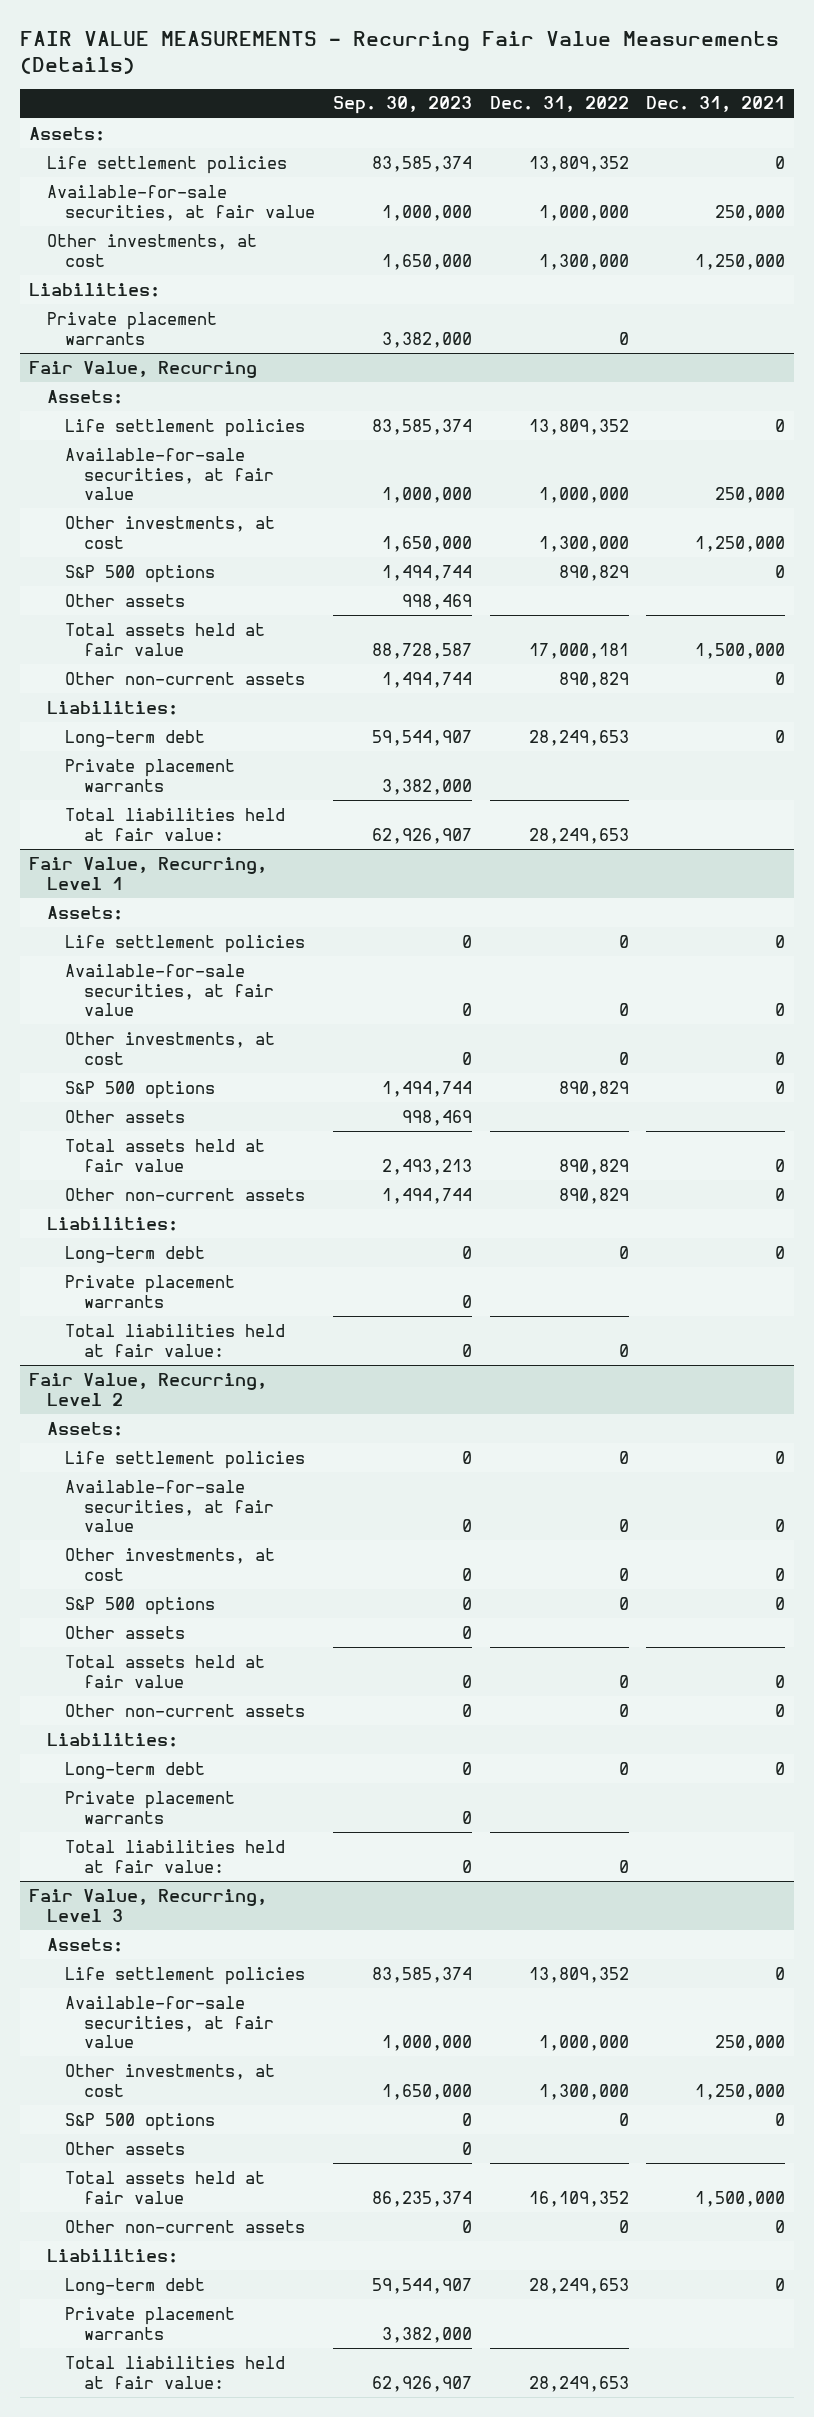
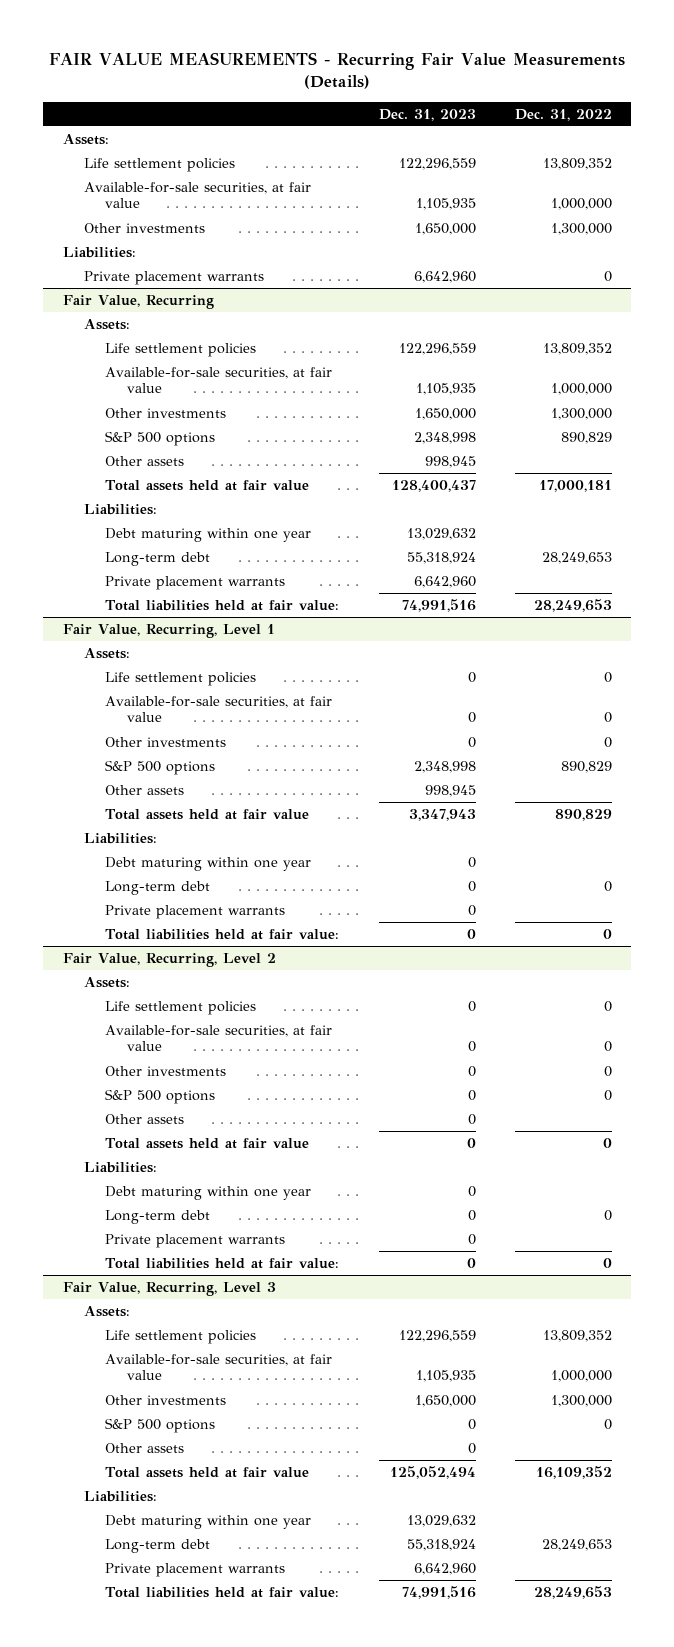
[332,96,472,115] Sep. 30, 2023 -> none
[646,96,786,113] Dec. 31, 2021 -> none
none -> [378,108,476,121] Dec. 31, 2023
[47,233,258,267] Other investments, at cost -> [83,223,205,234] Other investments
[65,515,276,549] Other investments, at cost -> [105,408,227,419] Other investments
[65,671,306,685] Other non-current assets -> none
none -> [105,528,312,543] Debt maturing within one year
[65,1031,276,1065] Other investments, at cost -> [105,737,227,748] Other investments
[65,1187,306,1201] Other non-current assets -> none
none -> [105,857,312,872] Debt maturing within one year
[65,1547,276,1581] Other investments, at cost -> [105,1066,227,1077] Other investments
[65,1703,306,1717] Other non-current assets -> none
none -> [105,1186,312,1201] Debt maturing within one year
[65,2063,276,2097] Other investments, at cost -> [105,1395,227,1406] Other investments
[65,2219,306,2233] Other non-current assets -> none
none -> [105,1515,312,1530] Debt maturing within one year

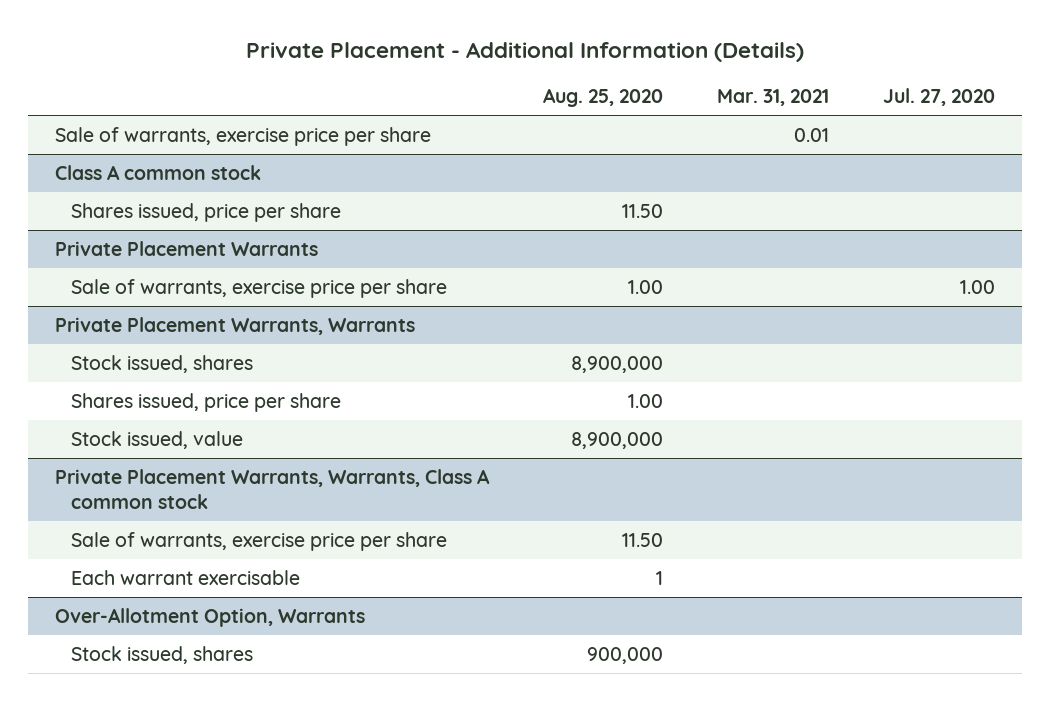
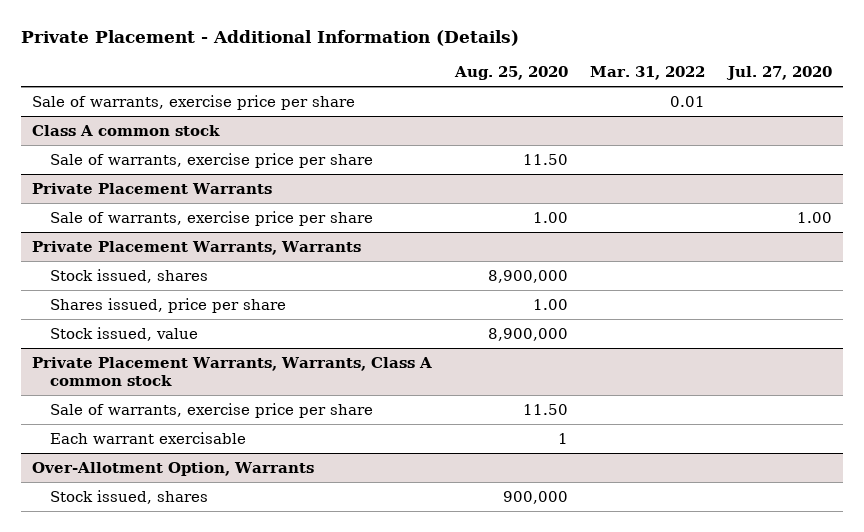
[717,89,830,107] Mar. 31, 2021 -> none
none -> [590,66,706,81] Mar. 31, 2022
[70,202,341,222] Shares issued, price per share -> [50,152,374,168] Sale of warrants, exercise price per share

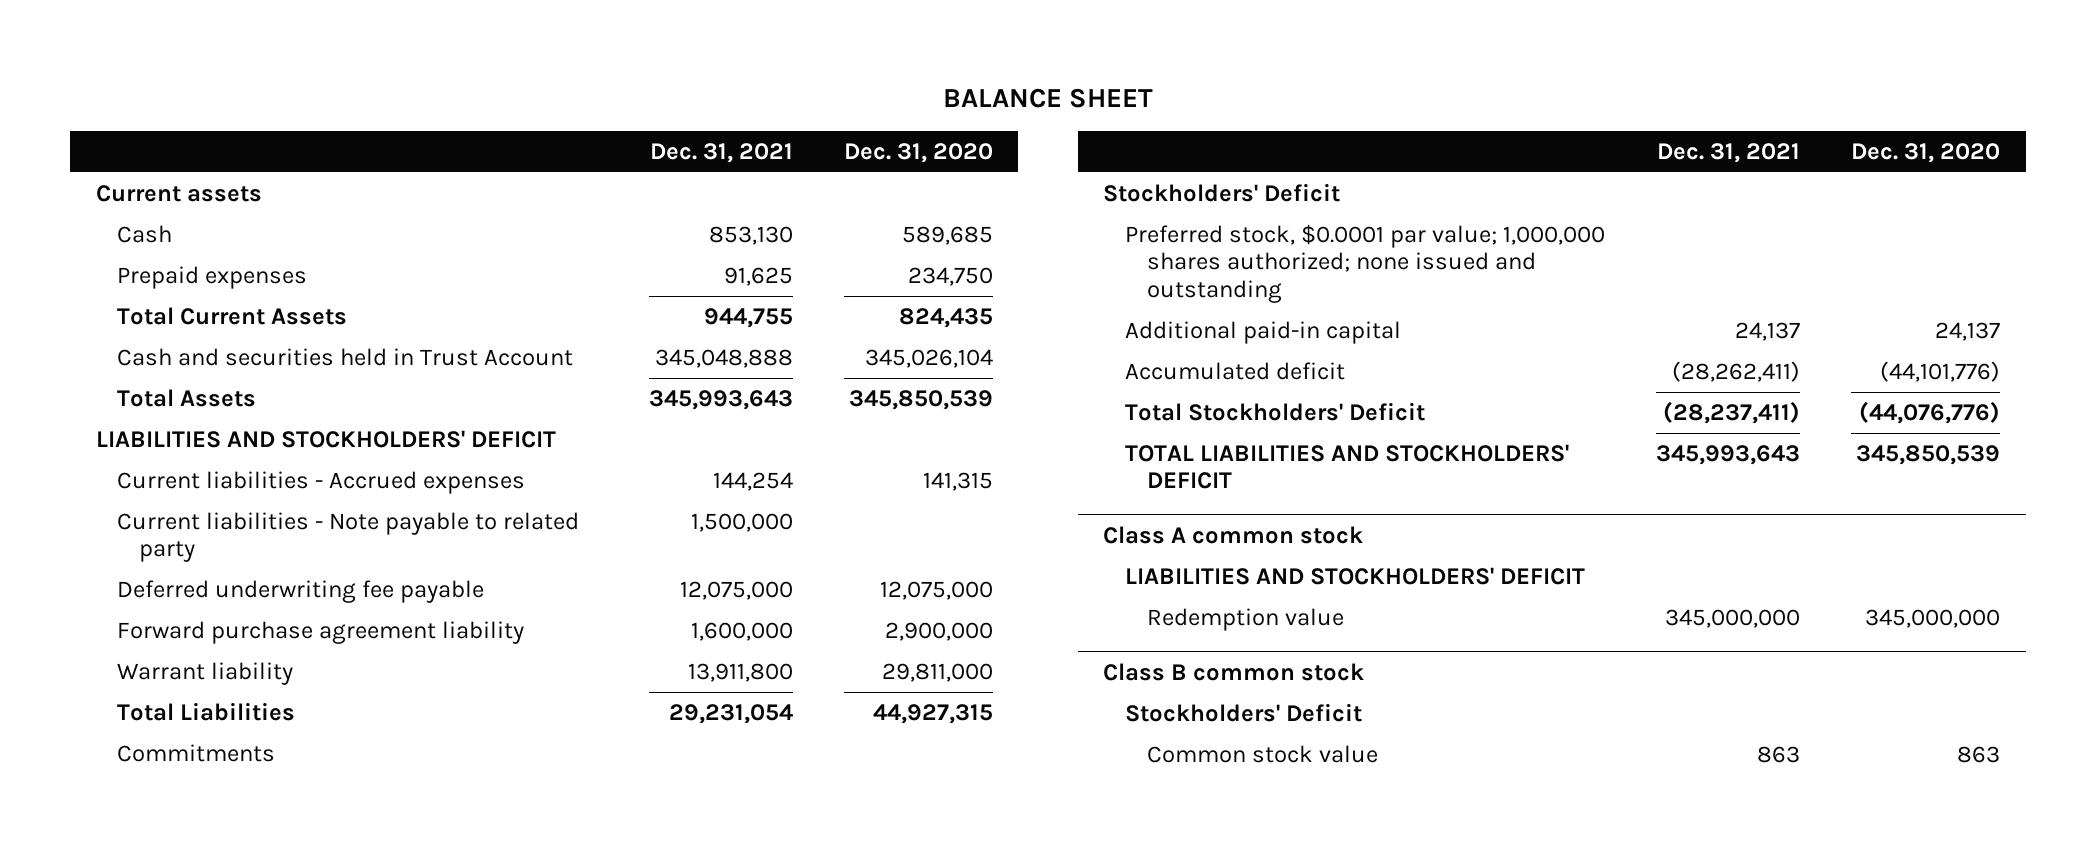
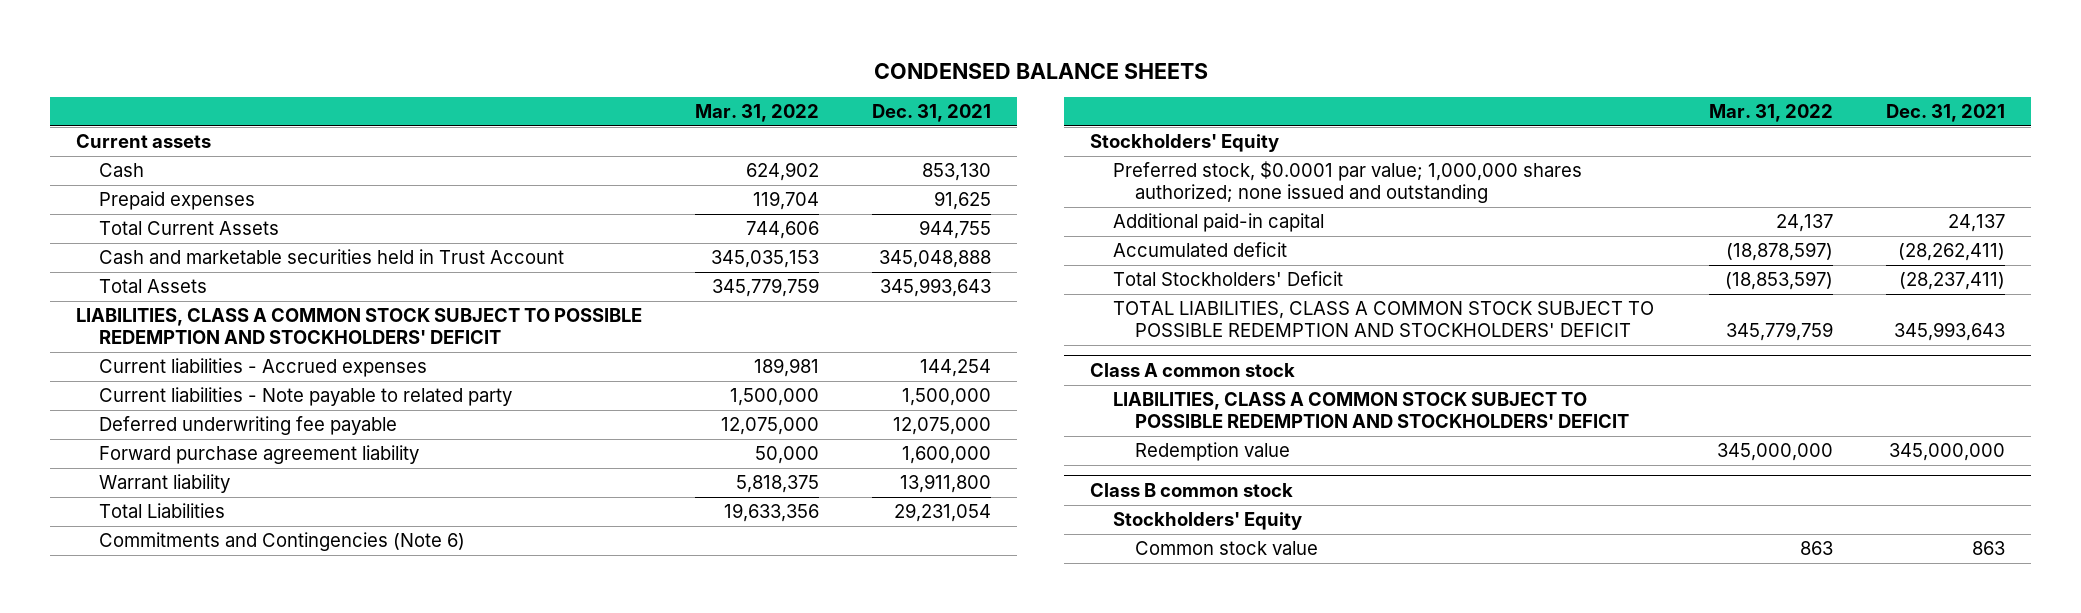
[943,88,1154,109] BALANCE SHEET -> [873,62,1208,79] CONDENSED BALANCE SHEETS
[843,142,993,163] Dec. 31, 2020 -> none
none -> [694,104,819,123] Mar. 31, 2022
[117,347,574,366] Cash and securities held in Trust Account -> [98,249,564,265] Cash and marketable securities held in Trust Account
[95,429,556,448] LIABILITIES AND STOCKHOLDERS' DEFICIT -> [76,308,643,344] LIABILITIES, CLASS A COMMON STOCK SUBJECT TO POSSIBLE REDEMPTION AND STOCKHOLDERS' DEFICIT
[117,743,276,762] Commitments -> [98,532,465,552] Commitments and Contingencies (Note 6)
[1103,182,1341,202] Stockholders' Deficit -> [1090,134,1280,153] Stockholders' Equity
[1124,443,1569,490] TOTAL LIABILITIES AND STOCKHOLDERS' DEFICIT -> [1112,301,1654,337] TOTAL LIABILITIES, CLASS A COMMON STOCK SUBJECT TO POSSIBLE REDEMPTION AND STOCKHOLDERS' DEFICIT
[1124,566,1585,585] LIABILITIES AND STOCKHOLDERS' DEFICIT -> [1112,392,1630,428] LIABILITIES, CLASS A COMMON STOCK SUBJECT TO POSSIBLE REDEMPTION AND STOCKHOLDERS' DEFICIT
[1124,702,1362,722] Stockholders' Deficit -> [1112,512,1302,531] Stockholders' Equity

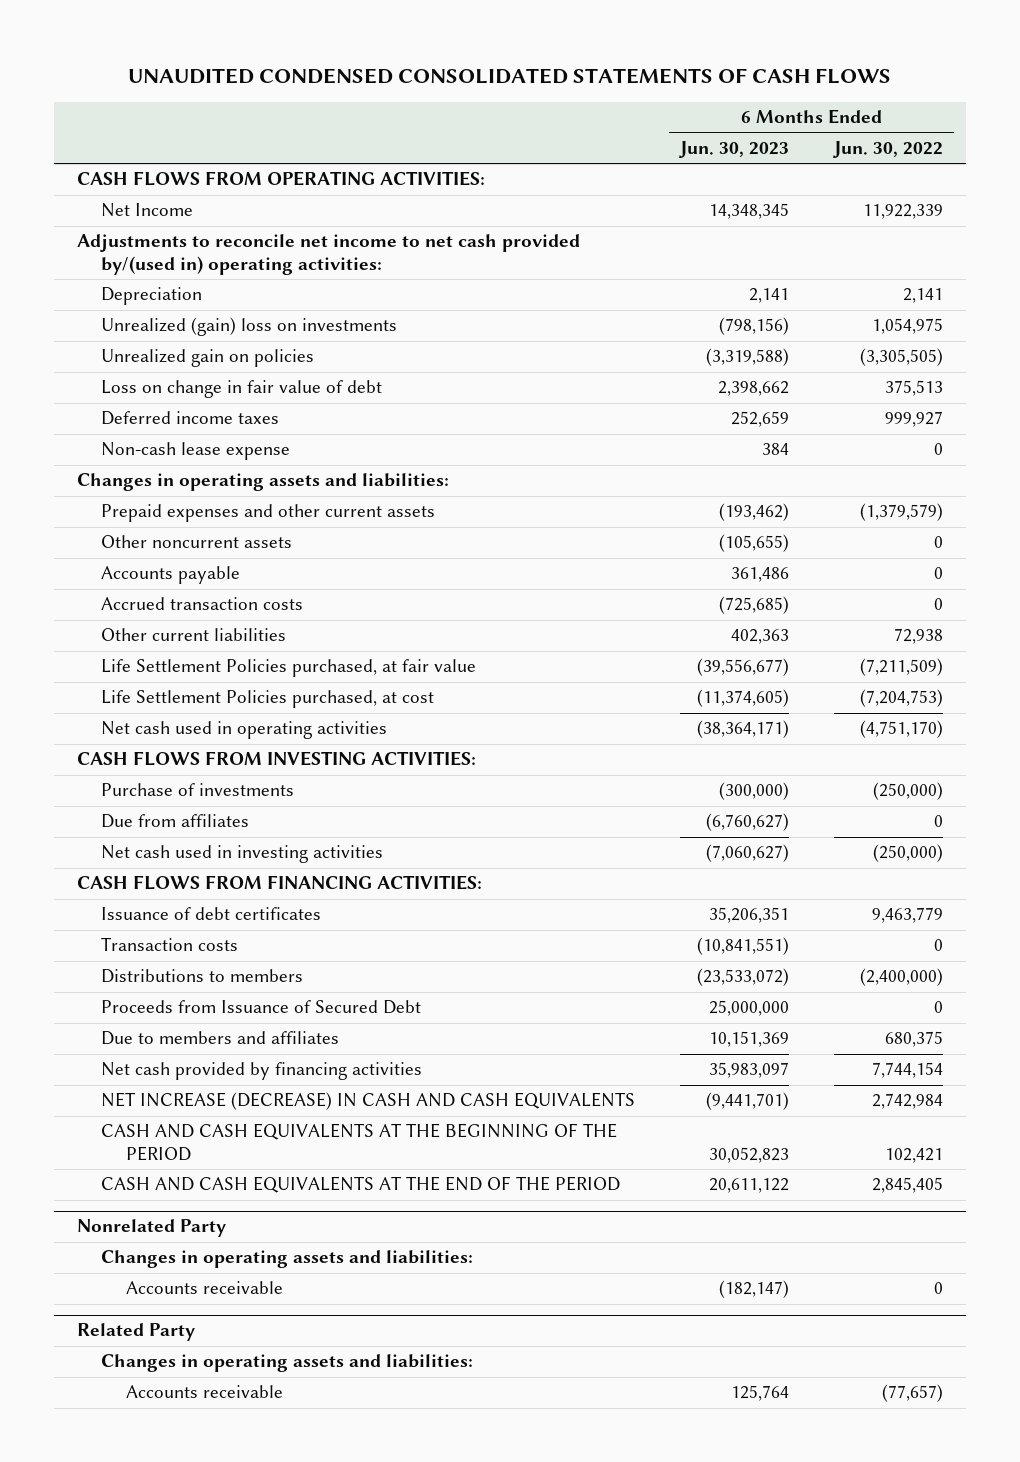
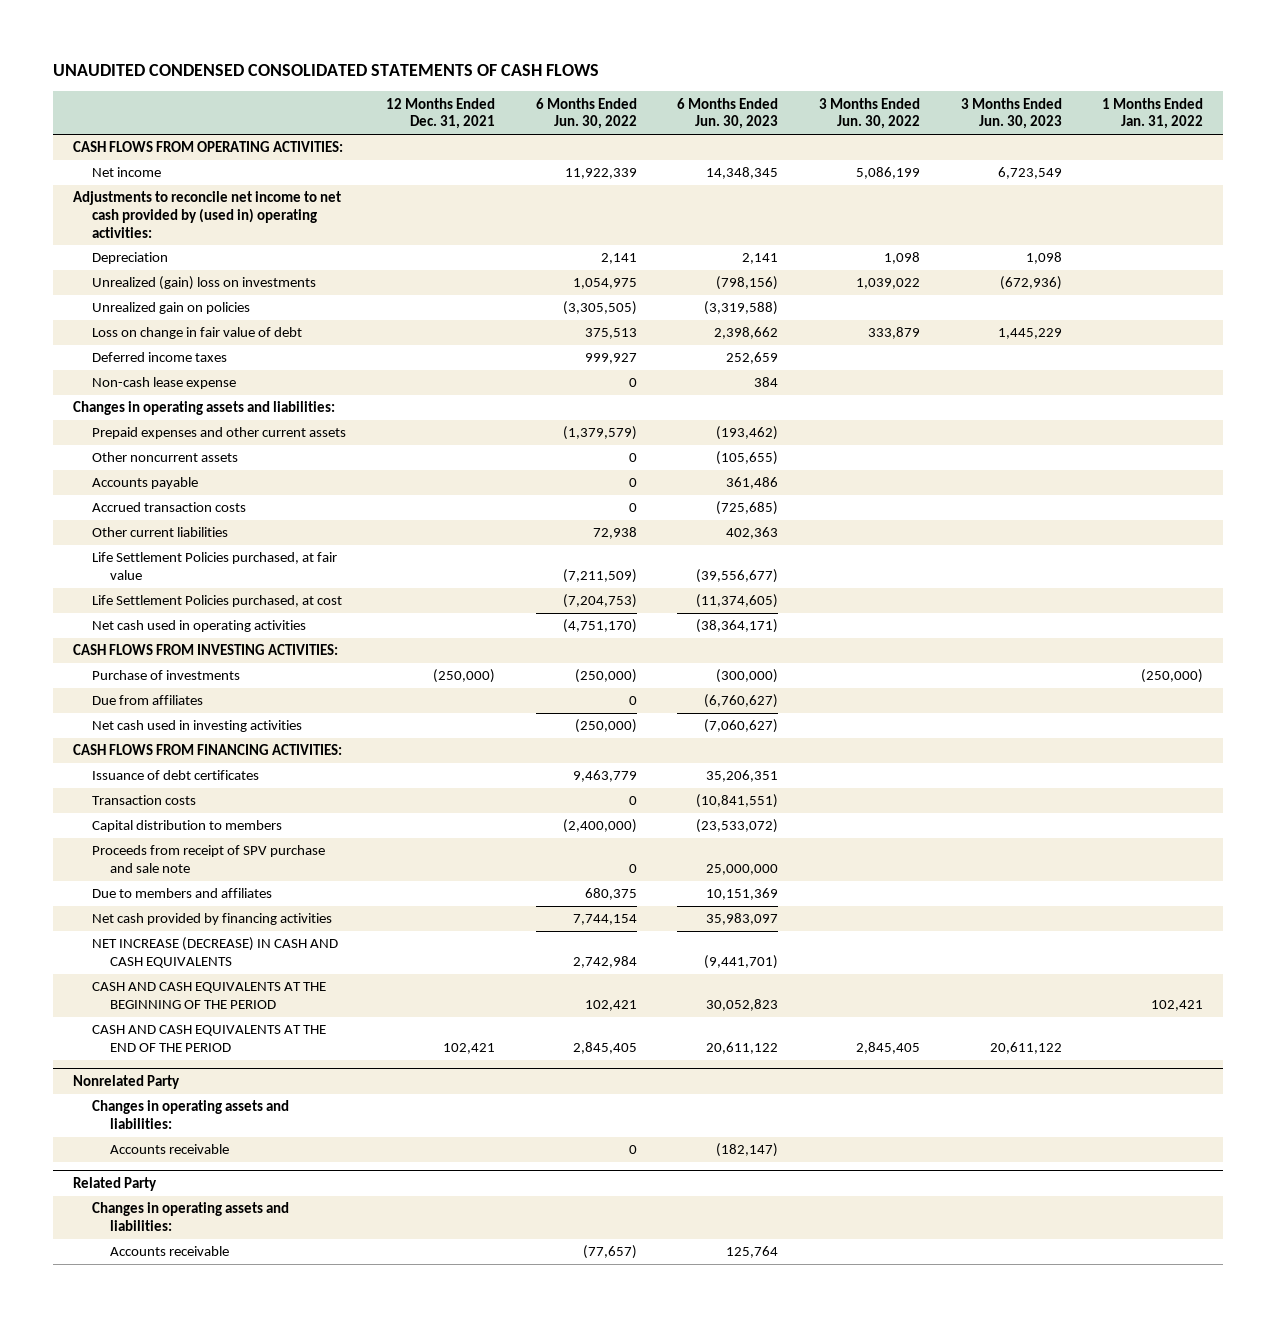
none -> [386,97,496,130] 12 Months Ended Dec. 31, 2021
none -> [818,97,920,130] 3 Months Ended Jun. 30, 2022
none -> [960,97,1062,130] 3 Months Ended Jun. 30, 2023
none -> [1102,97,1204,130] 1 Months Ended Jan. 31, 2022
[101,203,194,218] Net Income -> [91,167,161,178] Net income
[76,234,580,275] Adjustments to reconcile net income to net cash provided by/(used in) operating activities: -> [73,191,342,238] Adjustments to reconcile net income to net cash provided by (used in) operating activities:
[101,969,304,984] Distributions to members -> [91,820,282,833] Capital distribution to members
[101,1000,422,1015] Proceeds from Issuance of Secured Debt -> [91,845,325,874] Proceeds from receipt of SPV purchase and sale note

